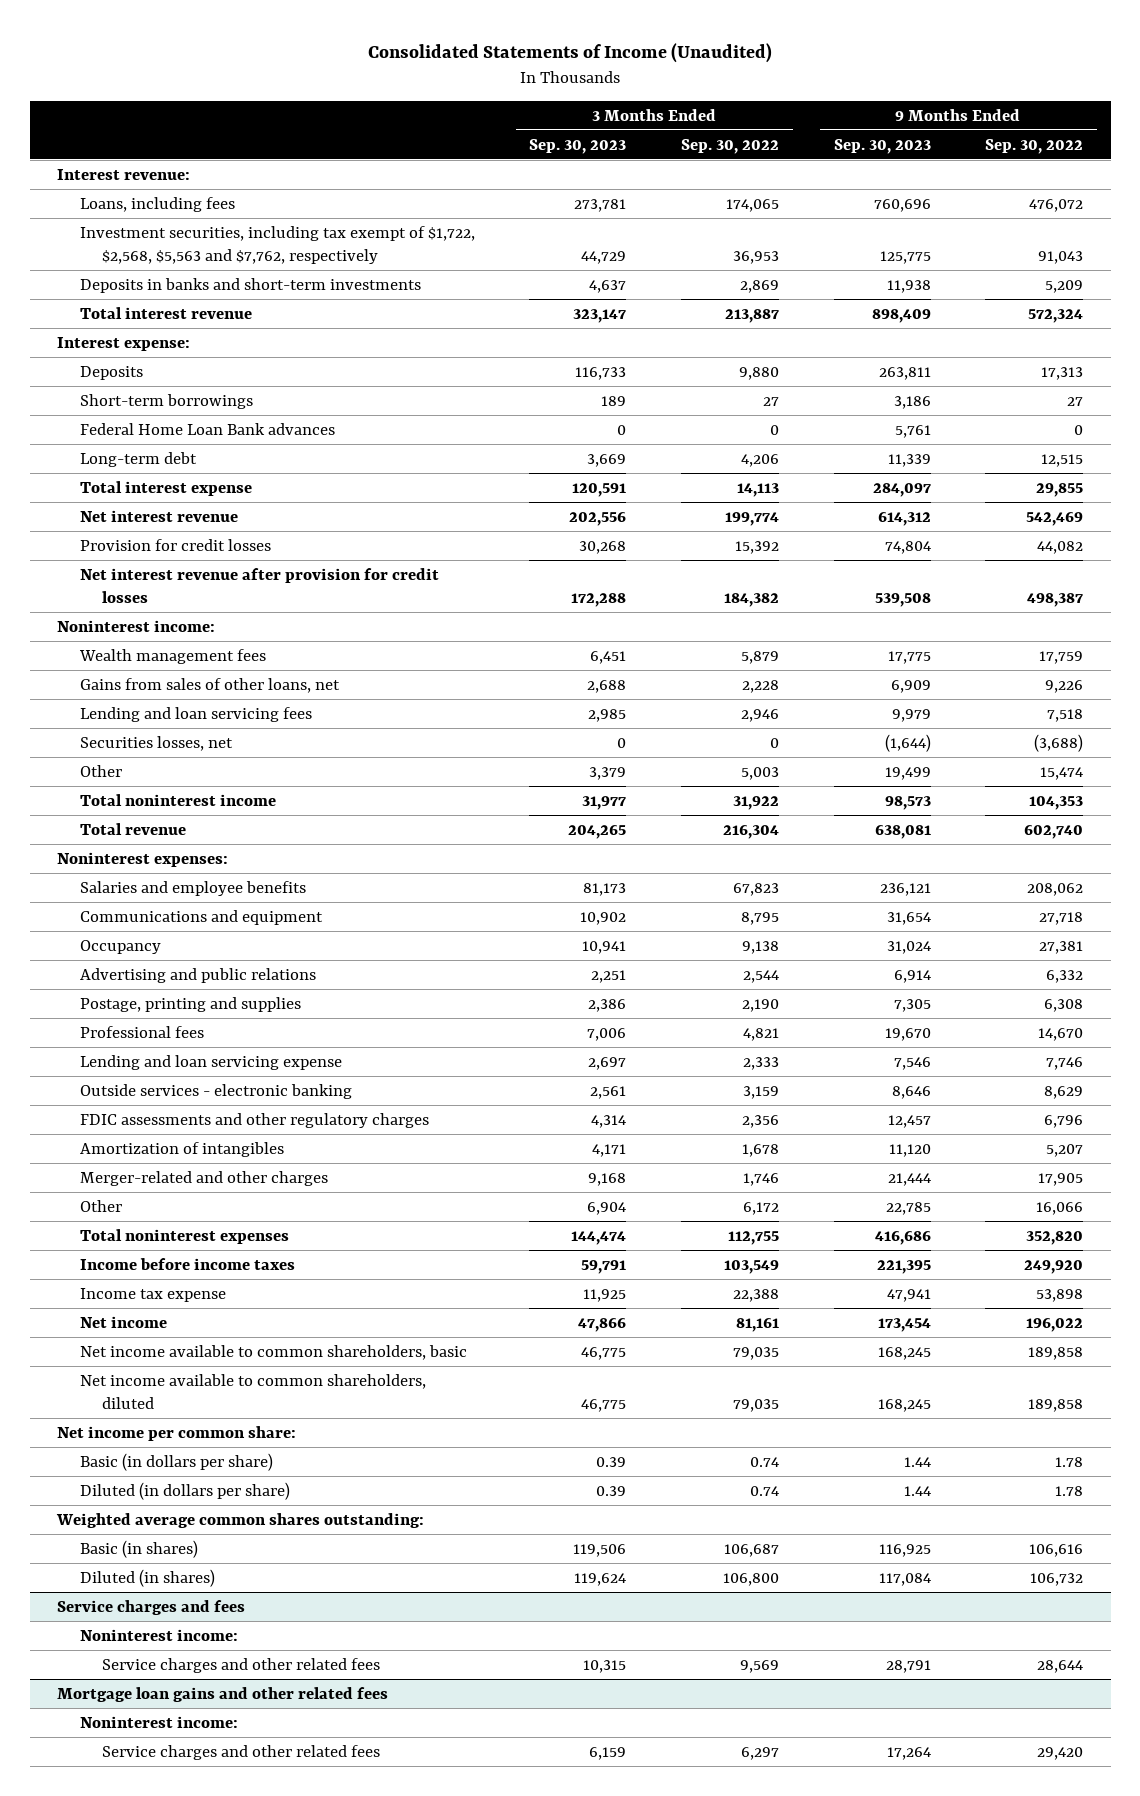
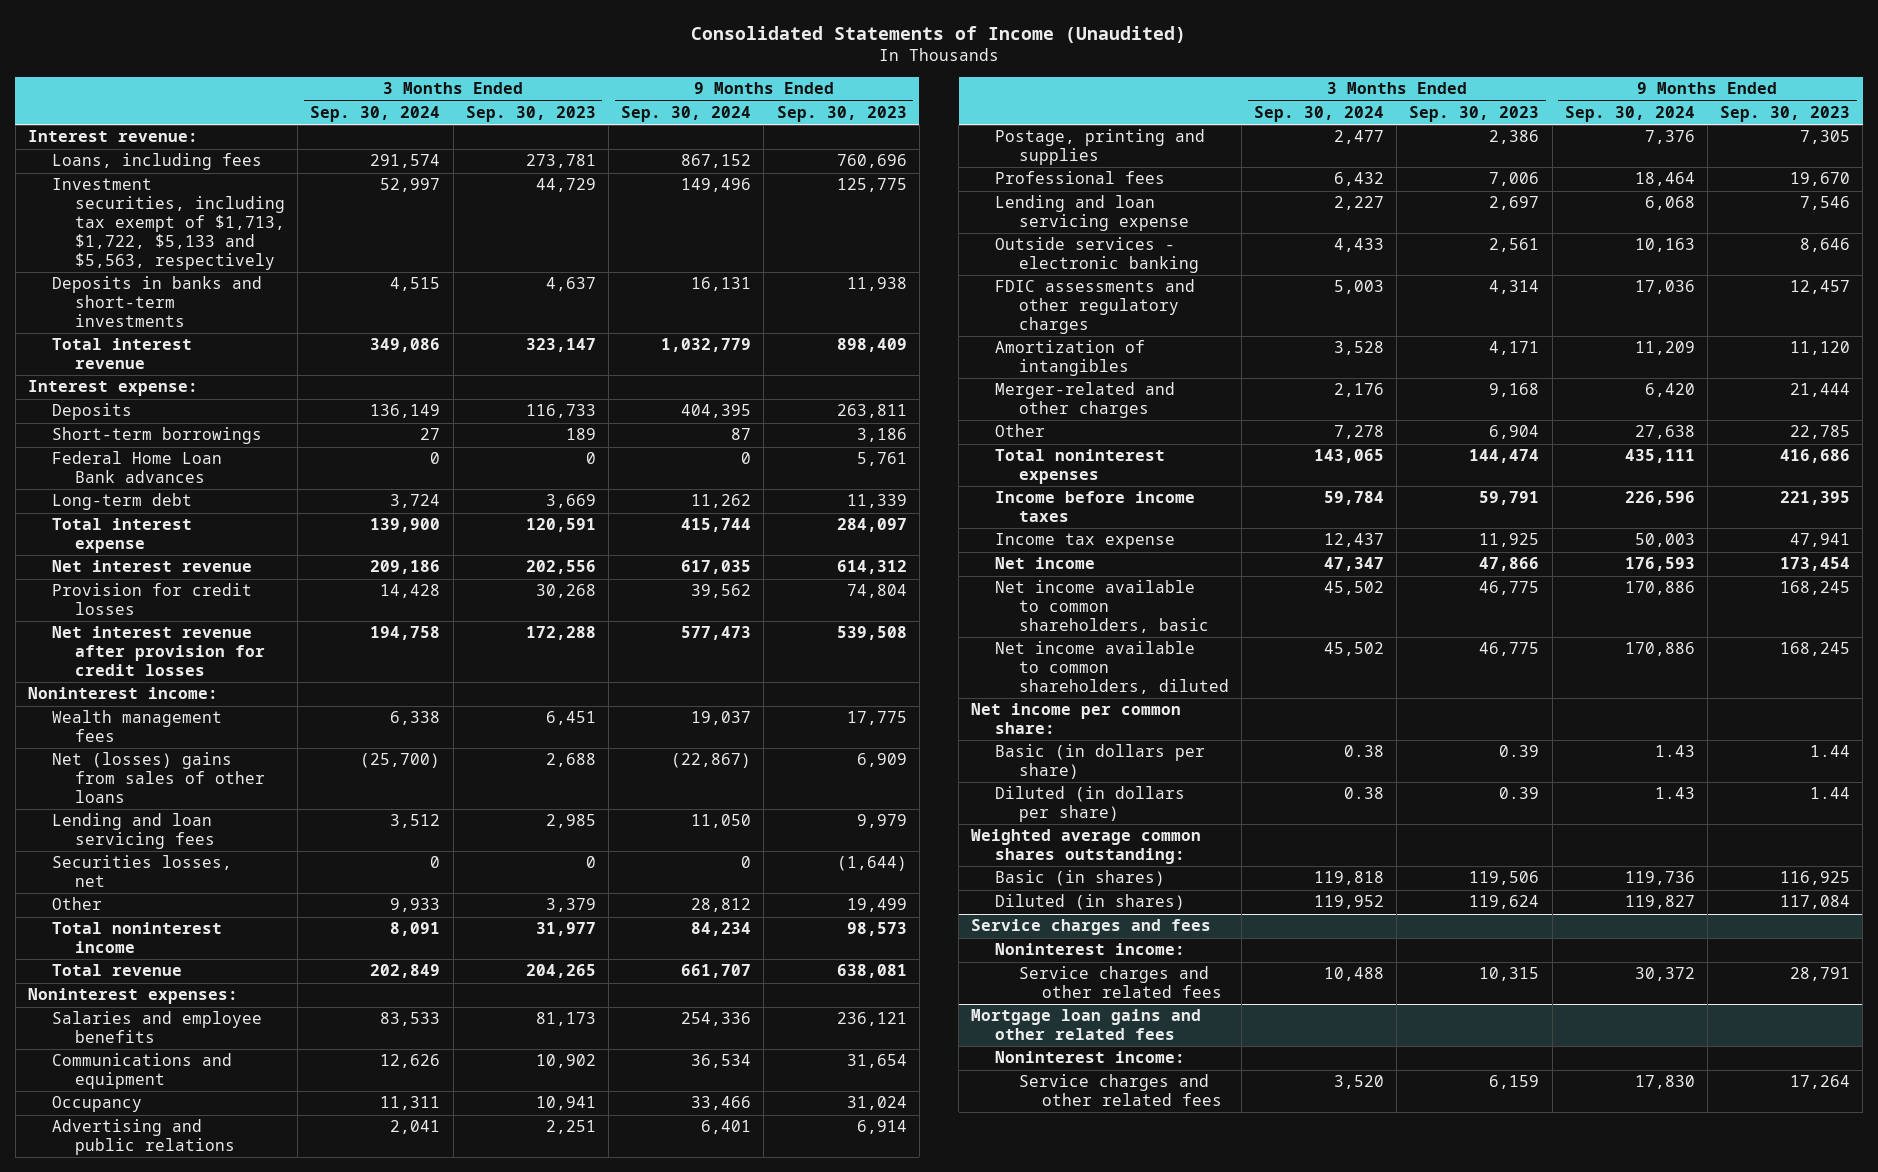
[681,138,780,154] Sep. 30, 2022 -> none
[985,138,1084,154] Sep. 30, 2022 -> none
none -> [310,105,441,122] Sep. 30, 2024
none -> [621,105,752,122] Sep. 30, 2024
[79,225,475,264] Investment securities, including tax exempt of $1,722, $2,568, $5,563 and $7,762, respectively -> [51,178,286,270] Investment securities, including tax exempt of $1,713, $1,722, $5,133 and $5,563, respectively
[79,677,340,693] Gains from sales of other loans, net -> [51,752,266,804] Net (losses) gains from sales of other loans

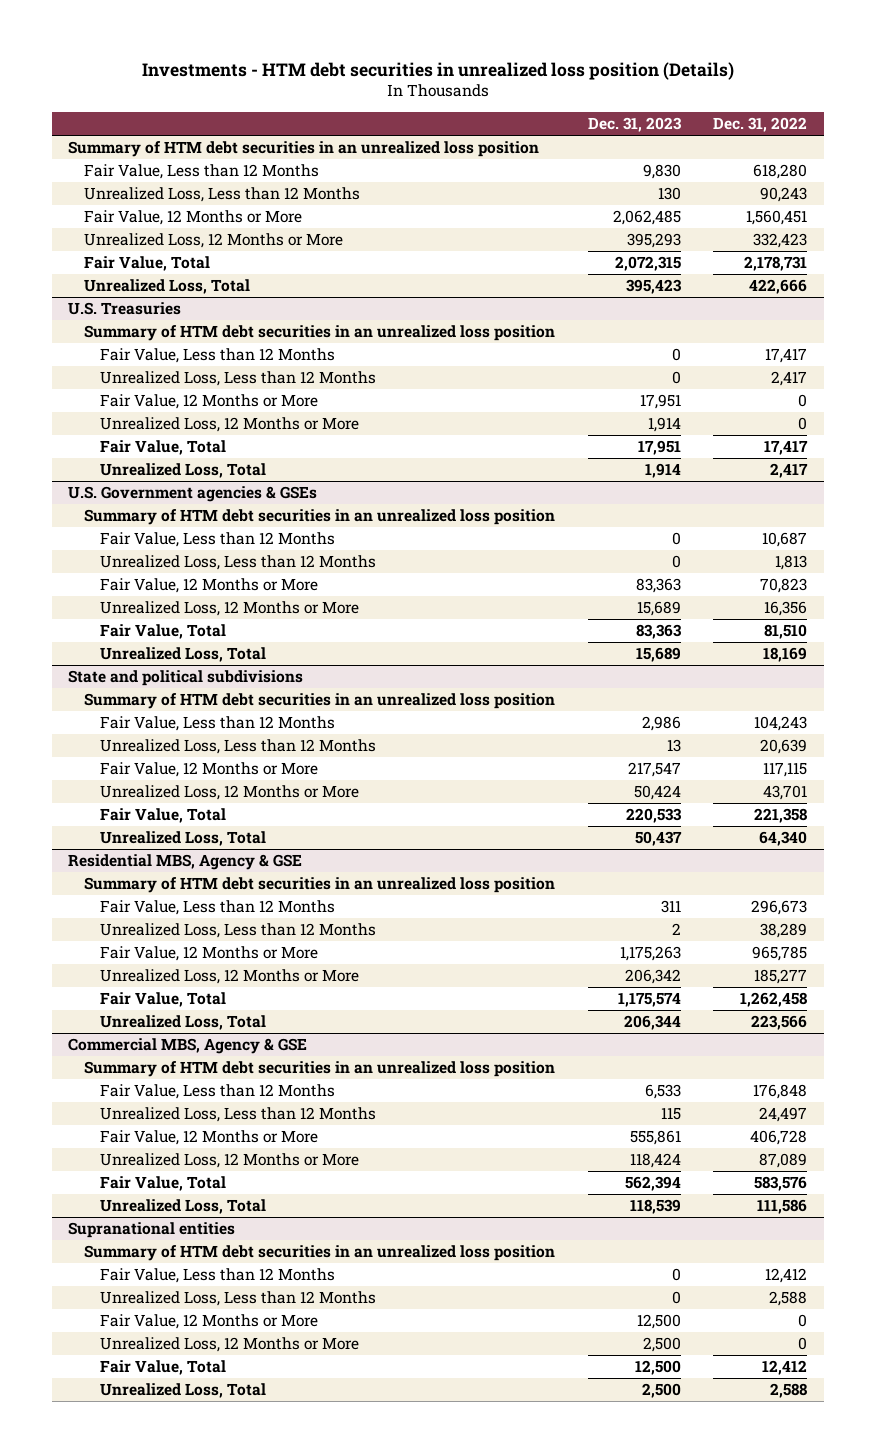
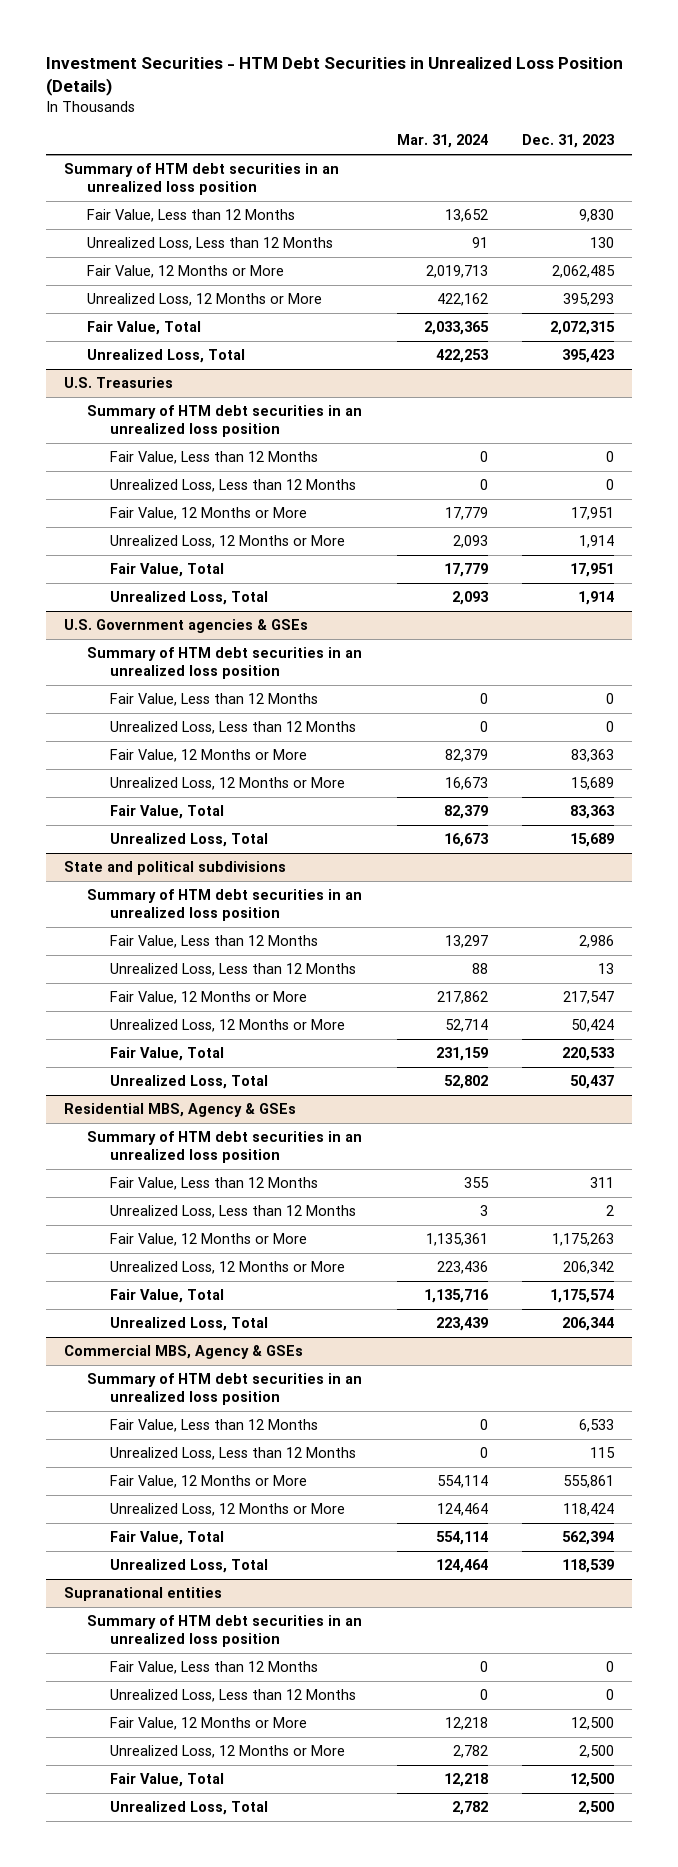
[141,61,734,80] Investments - HTM debt securities in unrealized loss position (Details) -> [46,57,624,96] Investment Securities - HTM Debt Securities in Unrealized Loss Position (Details)
[713,116,808,132] Dec. 31, 2022 -> none
none -> [396,134,488,149] Mar. 31, 2024
[67,854,302,871] Residential MBS, Agency & GSE -> [63,1103,296,1118] Residential MBS, Agency & GSEs
[67,1038,307,1055] Commercial MBS, Agency & GSE -> [63,1345,303,1360] Commercial MBS, Agency & GSEs

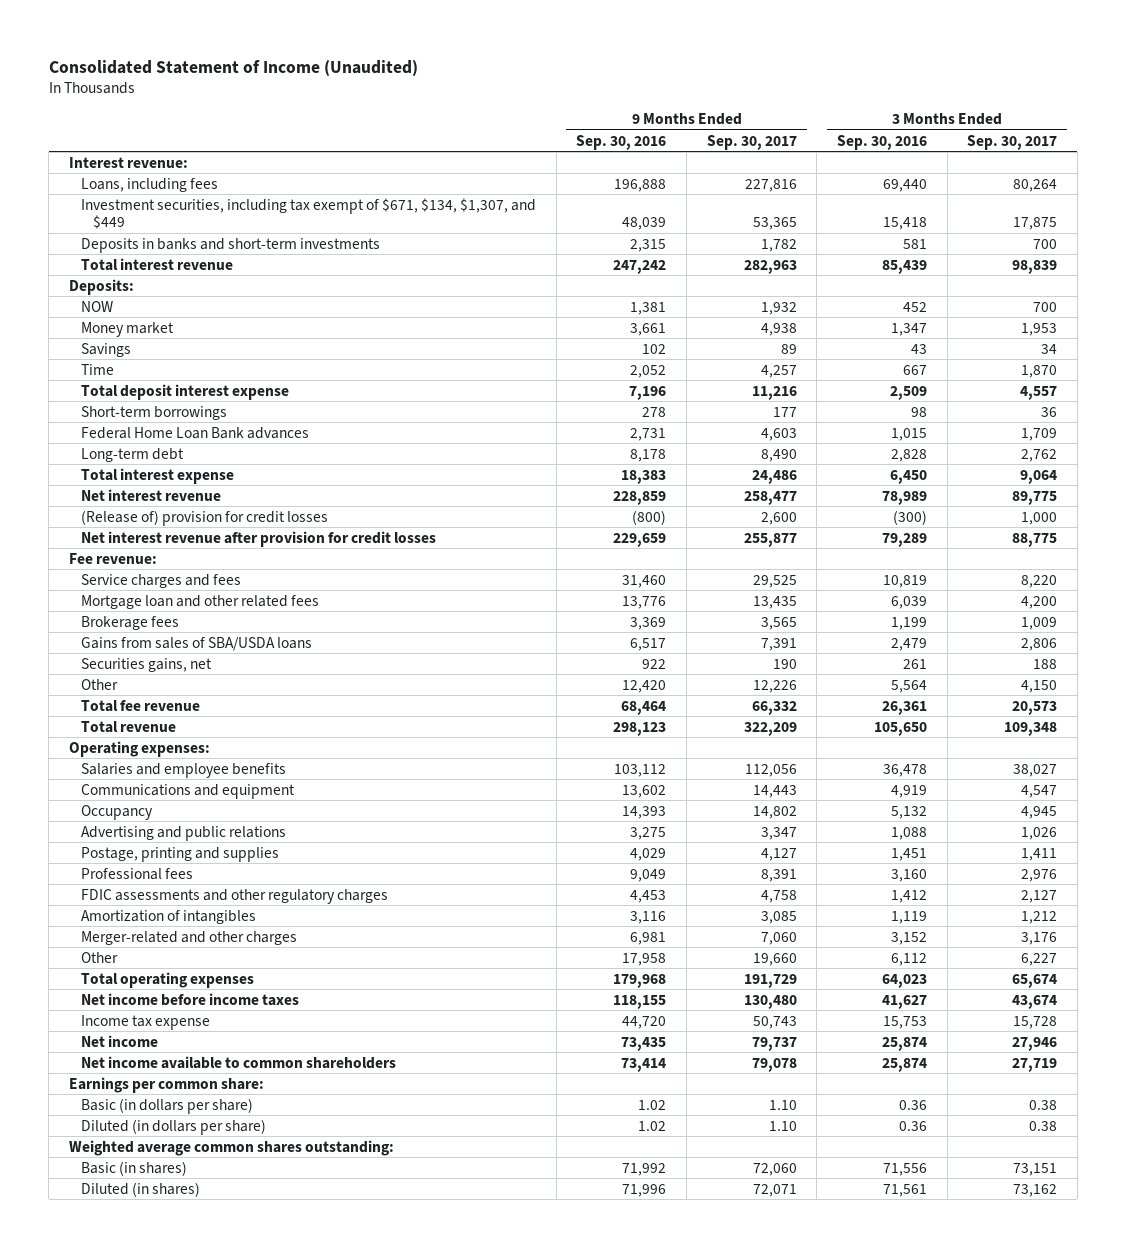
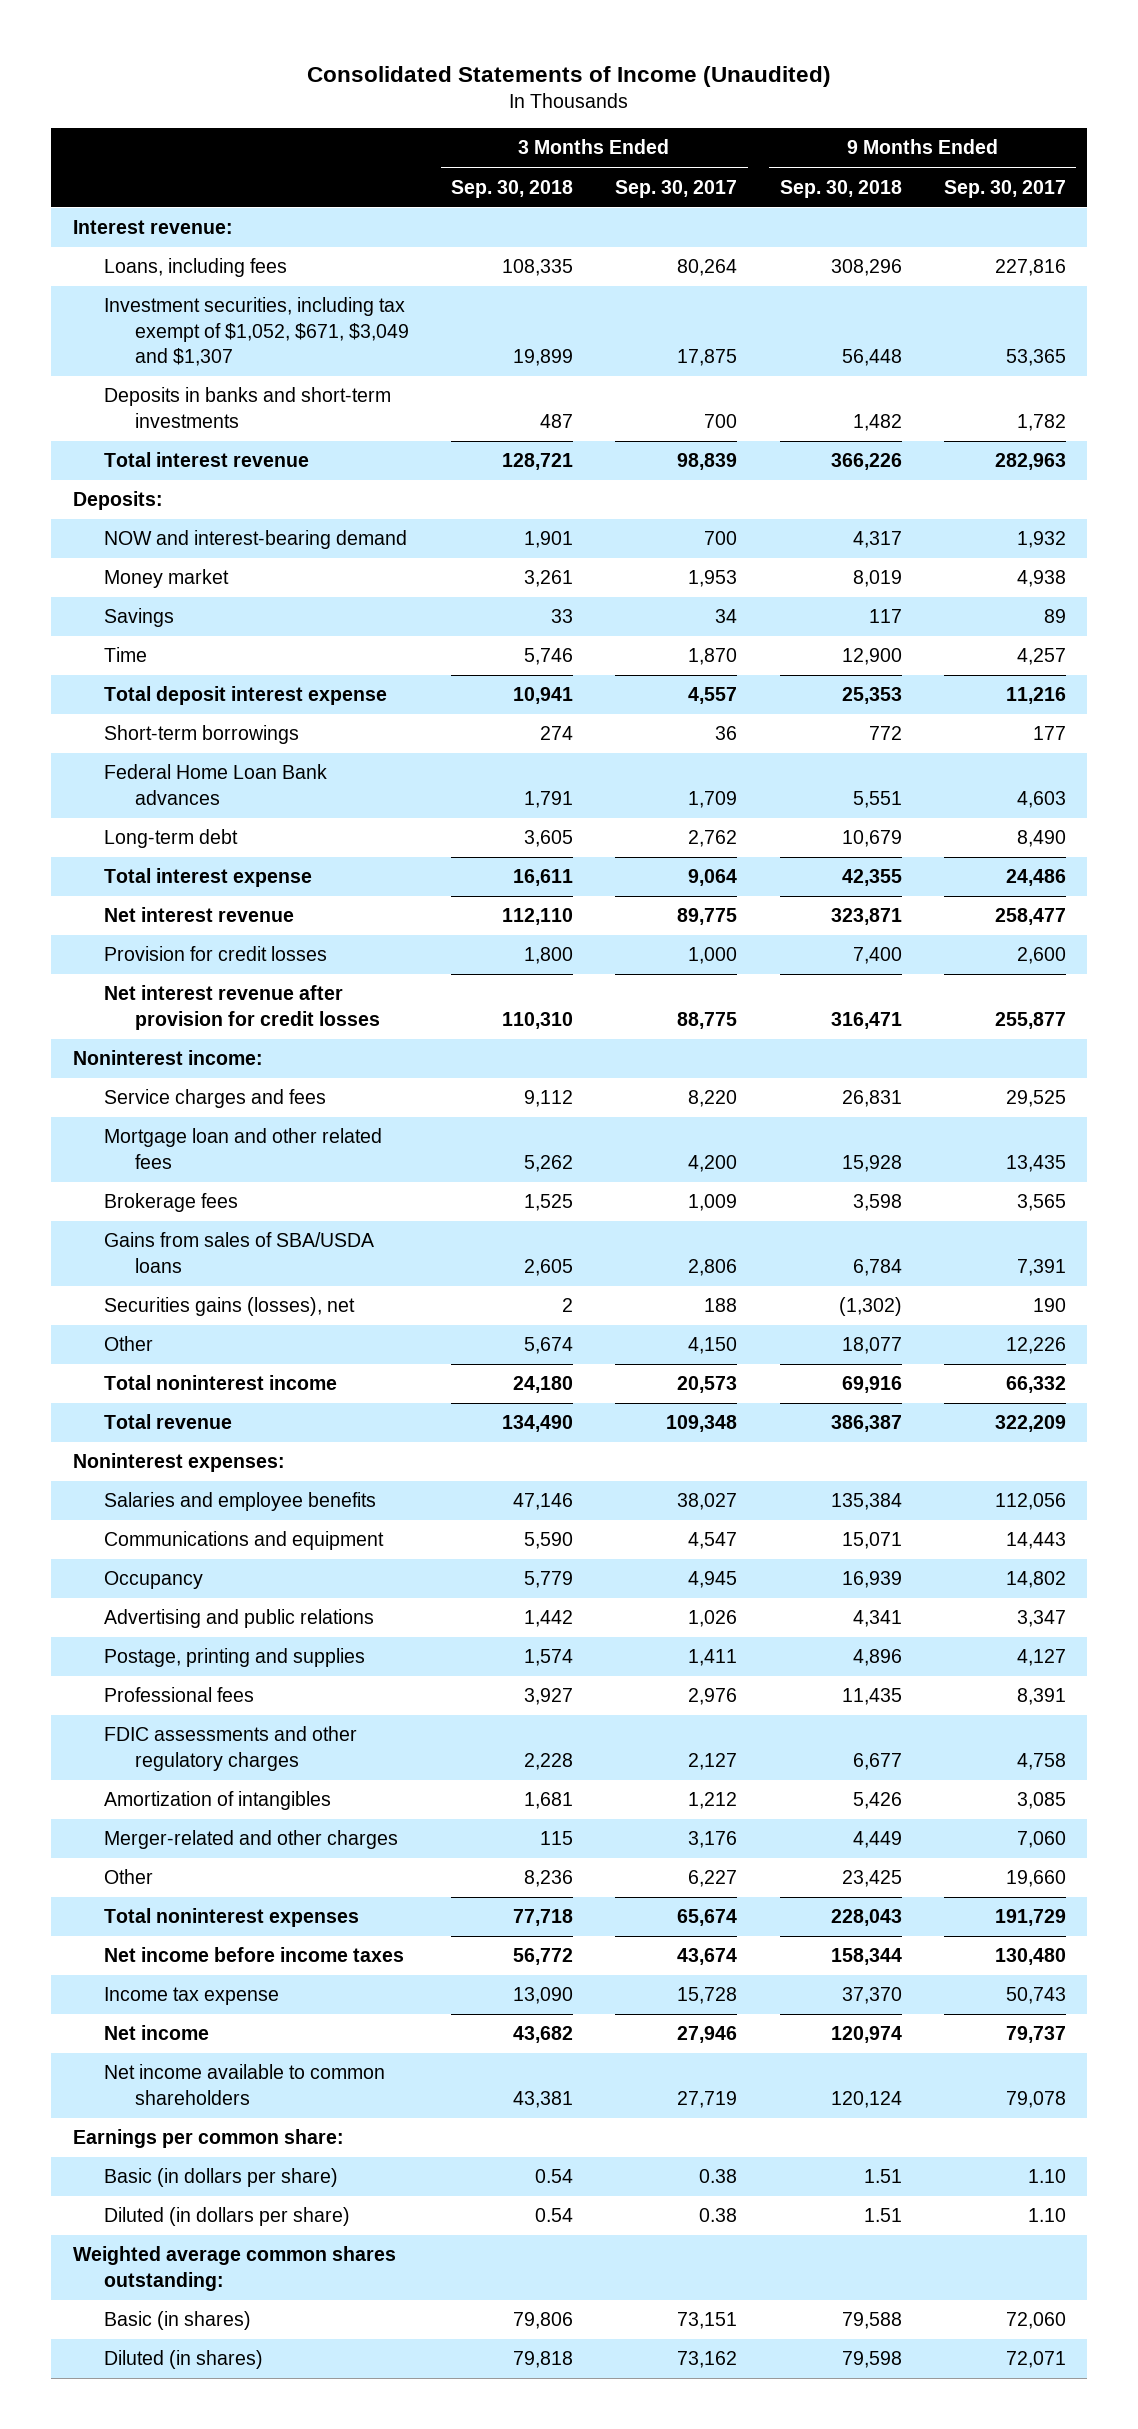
[48,59,418,76] Consolidated Statement of Income (Unaudited) -> [307,65,832,87] Consolidated Statements of Income (Unaudited)
[576,134,667,150] Sep. 30, 2016 -> none
[836,134,927,150] Sep. 30, 2016 -> none
none -> [451,179,574,198] Sep. 30, 2018
none -> [779,179,902,198] Sep. 30, 2018
[81,197,537,230] Investment securities, including tax exempt of $671, $134, $1,307, and $449 -> [103,297,409,366] Investment securities, including tax exempt of $1,052, $671, $3,049 and $1,307
[81,300,114,312] NOW -> [103,530,407,550] NOW and interest-bearing demand
[81,509,329,526] (Release of) provision for credit losses -> [103,946,327,962] Provision for credit losses
[69,552,158,564] Fee revenue: -> [72,1050,263,1066] Noninterest income:
[81,657,213,672] Securities gains, net -> [103,1297,355,1317] Securities gains (losses), net
[81,699,201,712] Total fee revenue -> [103,1375,337,1391] Total noninterest income
[69,740,211,757] Operating expenses: -> [72,1453,285,1473] Noninterest expenses:
[81,971,255,988] Total operating expenses -> [103,1908,359,1928] Total noninterest expenses

